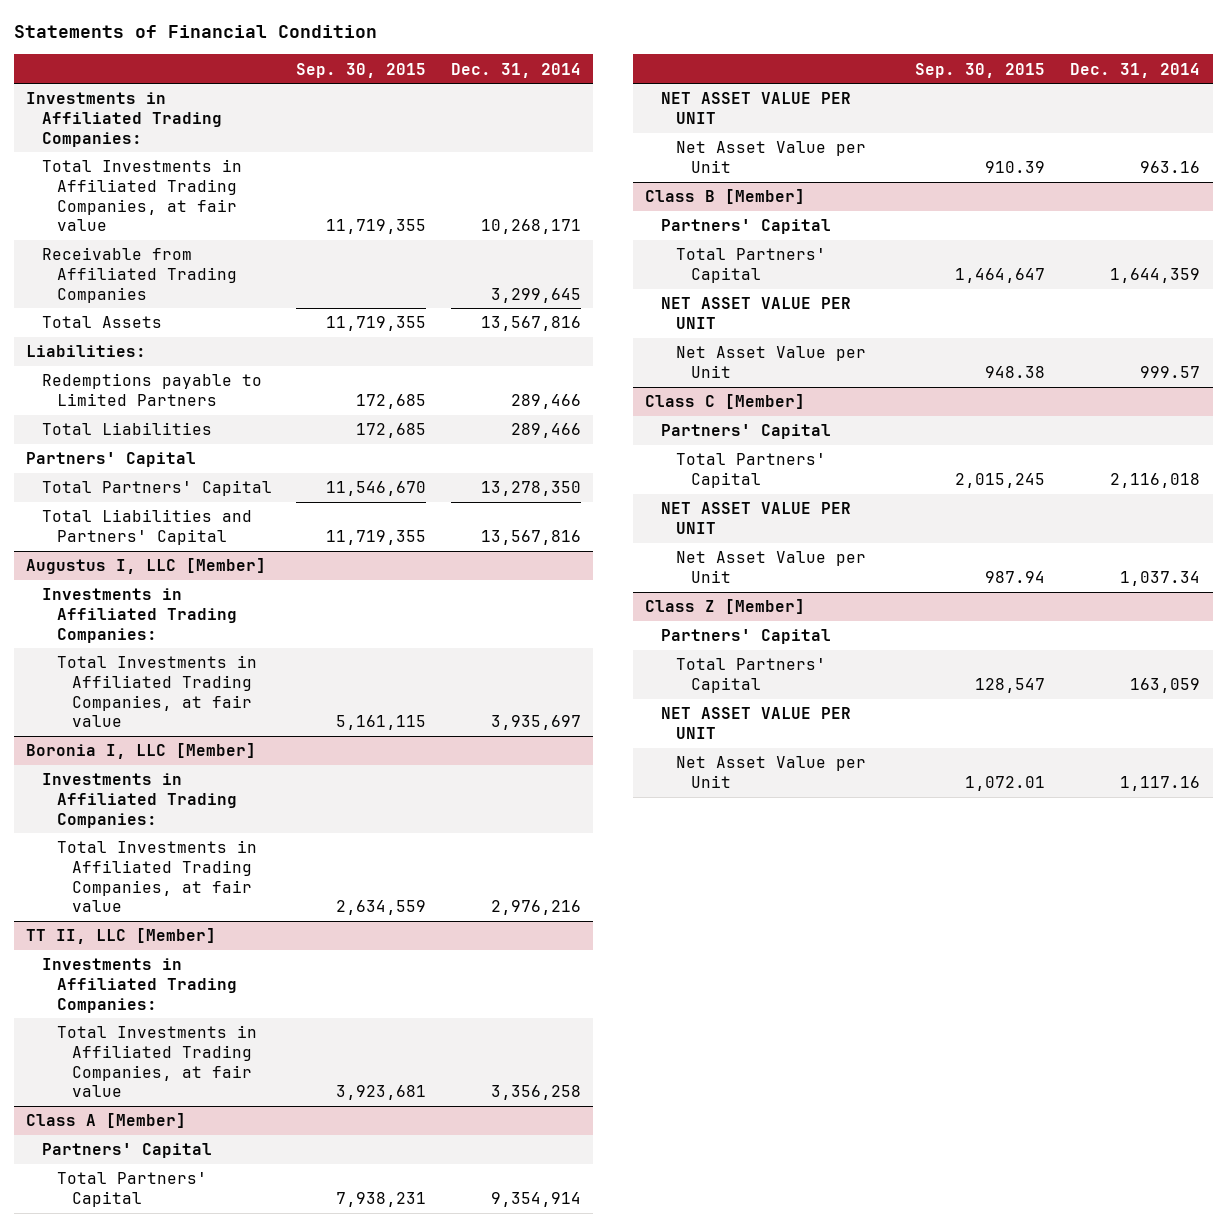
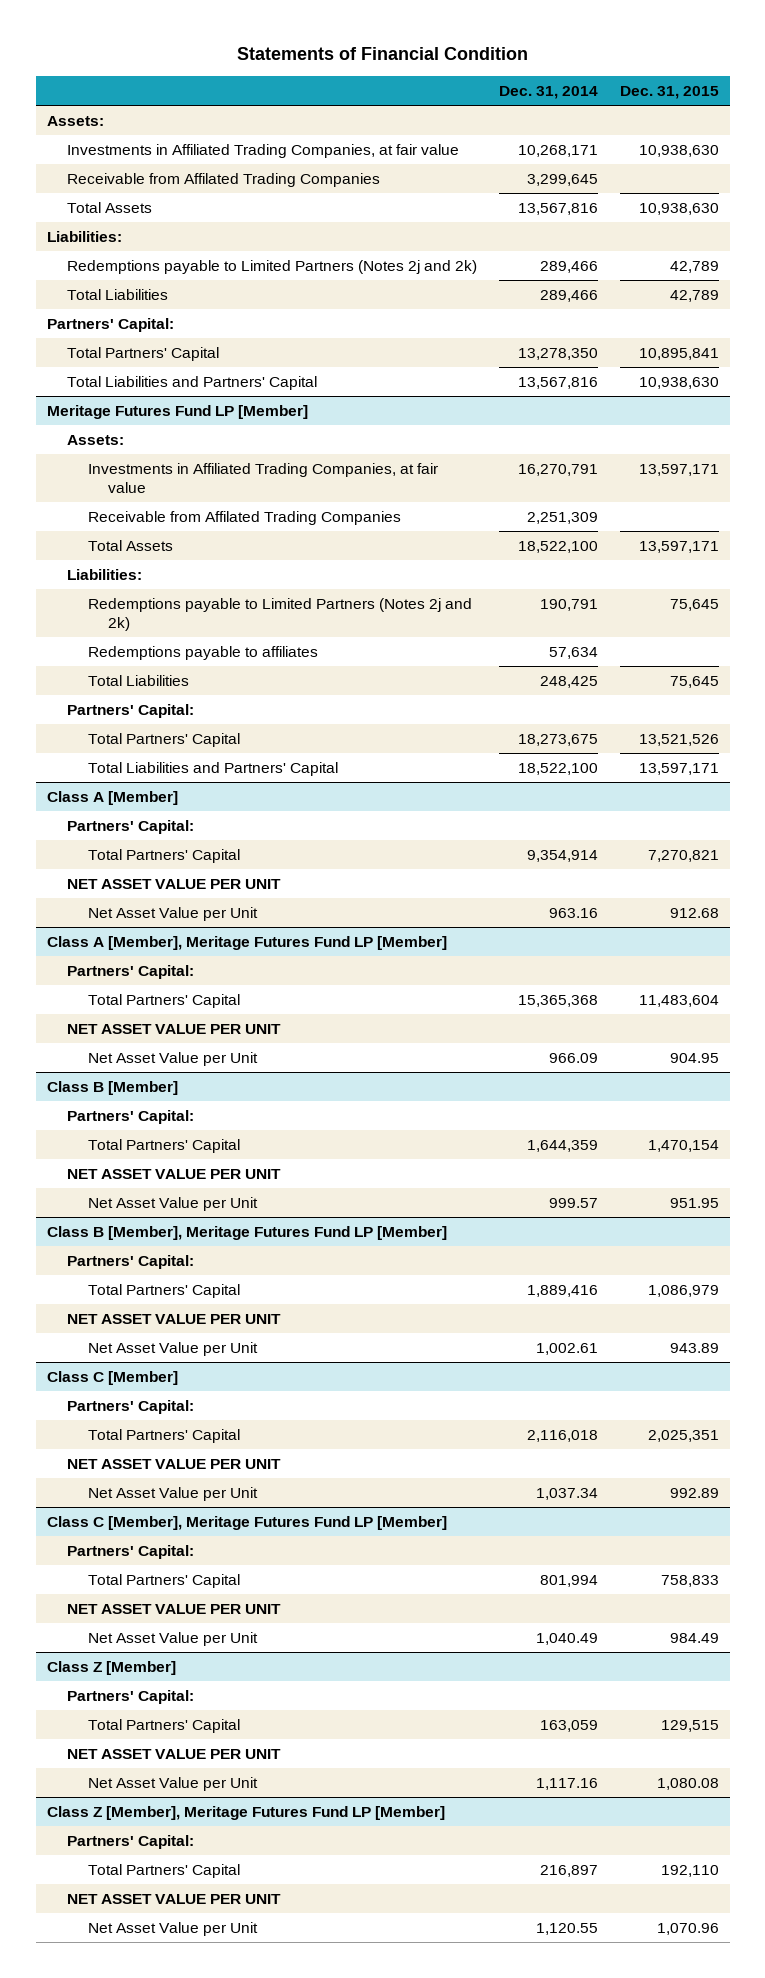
[296,62,427,78] Sep. 30, 2015 -> none
none -> [619,85,719,99] Dec. 31, 2015
[26,92,222,147] Investments in Affiliated Trading Companies: -> none
none -> [46,116,104,127] Assets:
[41,159,242,232] Total Investments in Affiliated Trading Companies, at fair value -> [67,144,460,159] Investments in Affiliated Trading Companies, at fair value
[41,247,237,303] Receivable from Affiliated Trading Companies -> [67,173,381,188] Receivable from Affilated Trading Companies
[41,373,262,406] Redemptions payable to Limited Partners -> [67,260,478,275] Redemptions payable to Limited Partners (Notes 2j and 2k)
[26,452,197,468] Partners' Capital -> [46,318,174,333] Partners' Capital:
[26,558,267,575] Augustus I, LLC [Member] -> none
[41,588,237,643] Investments in Affiliated Trading Companies: -> none
[26,743,257,760] Boronia I, LLC [Member] -> none
[41,773,237,828] Investments in Affiliated Trading Companies: -> none
[56,840,257,913] Total Investments in Affiliated Trading Companies, at fair value -> none
[26,928,217,945] TT II, LLC [Member] -> none
[41,958,237,1013] Investments in Affiliated Trading Companies: -> none
[56,1025,257,1098] Total Investments in Affiliated Trading Companies, at fair value -> none
none -> [46,405,308,420] Meritage Futures Fund LP [Member]
none -> [67,435,125,446] Assets:
[56,655,257,728] Total Investments in Affiliated Trading Companies, at fair value -> [87,463,438,493] Investments in Affiliated Trading Companies, at fair value
[491,715,582,731] 3,935,697 -> [518,464,599,477] 16,270,791
none -> [87,511,401,526] Receivable from Affilated Trading Companies
none -> [87,540,173,552] Total Assets
none -> [67,569,143,581] Liabilities:
none -> [87,598,472,631] Redemptions payable to Limited Partners (Notes 2j and 2k)
none -> [87,646,318,661] Redemptions payable to affiliates
none -> [87,675,189,687] Total Liabilities
none -> [67,704,195,719] Partners' Capital:
none -> [87,733,240,748] Total Partners' Capital
none -> [87,762,338,777] Total Liabilities and Partners' Capital
[41,1143,212,1159] Partners' Capital -> [67,820,195,835] Partners' Capital:
none -> [46,936,447,951] Class A [Member], Meritage Futures Fund LP [Member]
none -> [67,965,195,980] Partners' Capital:
none -> [87,994,240,1009] Total Partners' Capital
none -> [67,1024,282,1035] NET ASSET VALUE PER UNIT
none -> [87,1052,258,1067] Net Asset Value per Unit
[660,219,831,235] Partners' Capital -> [67,1110,195,1125] Partners' Capital:
none -> [46,1226,447,1241] Class B [Member], Meritage Futures Fund LP [Member]
none -> [67,1255,195,1270] Partners' Capital:
none -> [87,1284,240,1299] Total Partners' Capital
none -> [67,1314,282,1325] NET ASSET VALUE PER UNIT
none -> [87,1342,258,1357] Net Asset Value per Unit
[660,424,831,440] Partners' Capital -> [67,1400,195,1415] Partners' Capital:
none -> [46,1516,447,1531] Class C [Member], Meritage Futures Fund LP [Member]
none -> [67,1545,195,1560] Partners' Capital:
none -> [87,1574,240,1589] Total Partners' Capital
none -> [67,1604,282,1615] NET ASSET VALUE PER UNIT
none -> [87,1632,258,1647] Net Asset Value per Unit
[660,629,831,645] Partners' Capital -> [67,1690,195,1705] Partners' Capital:
none -> [46,1806,445,1821] Class Z [Member], Meritage Futures Fund LP [Member]
none -> [67,1835,195,1850] Partners' Capital:
none -> [87,1864,240,1879] Total Partners' Capital
none -> [67,1894,282,1905] NET ASSET VALUE PER UNIT
none -> [87,1922,258,1937] Net Asset Value per Unit

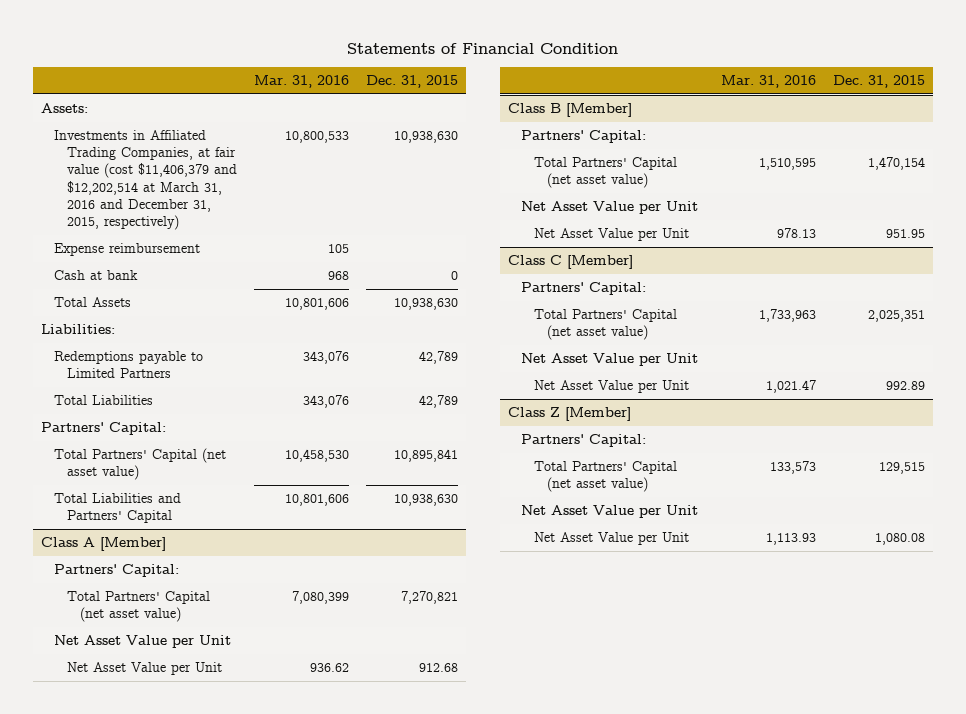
[499,85,599,99] Dec. 31, 2014 -> none
none -> [253,74,349,88] Mar. 31, 2016
[67,173,381,188] Receivable from Affilated Trading Companies -> none
[67,144,460,159] Investments in Affiliated Trading Companies, at fair value -> [54,129,237,231] Investments in Affiliated Trading Companies, at fair value (cost $11,406,379 and $12,202,514 at March 31, 2016 and December 31, 2015, respectively)
none -> [54,242,201,256] Expense reimbursement
none -> [54,269,139,280] Cash at bank
[67,260,478,275] Redemptions payable to Limited Partners (Notes 2j and 2k) -> [54,350,204,379] Redemptions payable to Limited Partners
[67,347,220,362] Total Partners' Capital -> [54,447,227,481] Total Partners' Capital (net asset value)
[46,405,308,420] Meritage Futures Fund LP [Member] -> none
[67,435,125,446] Assets: -> none
[87,463,438,493] Investments in Affiliated Trading Companies, at fair value -> none
[87,511,401,526] Receivable from Affilated Trading Companies -> none
[87,540,173,552] Total Assets -> none
[67,569,143,581] Liabilities: -> none
[87,598,472,631] Redemptions payable to Limited Partners (Notes 2j and 2k) -> none
[87,646,318,661] Redemptions payable to affiliates -> none
[87,675,189,687] Total Liabilities -> none
[67,704,195,719] Partners' Capital: -> none
[87,733,240,748] Total Partners' Capital -> none
[87,762,338,777] Total Liabilities and Partners' Capital -> none
[87,849,240,864] Total Partners' Capital -> [66,590,210,623] Total Partners' Capital (net asset value)
[67,879,282,890] NET ASSET VALUE PER UNIT -> [54,634,232,648] Net Asset Value per Unit
[46,936,447,951] Class A [Member], Meritage Futures Fund LP [Member] -> none
[67,965,195,980] Partners' Capital: -> none
[87,994,240,1009] Total Partners' Capital -> none
[67,1024,282,1035] NET ASSET VALUE PER UNIT -> none
[87,1052,258,1067] Net Asset Value per Unit -> none
[87,1139,240,1154] Total Partners' Capital -> [533,156,677,189] Total Partners' Capital (net asset value)
[67,1169,282,1180] NET ASSET VALUE PER UNIT -> [521,200,699,214] Net Asset Value per Unit
[46,1226,447,1241] Class B [Member], Meritage Futures Fund LP [Member] -> none
[67,1255,195,1270] Partners' Capital: -> none
[87,1284,240,1299] Total Partners' Capital -> none
[67,1314,282,1325] NET ASSET VALUE PER UNIT -> none
[87,1342,258,1357] Net Asset Value per Unit -> none
[87,1429,240,1444] Total Partners' Capital -> [533,308,677,341] Total Partners' Capital (net asset value)
[67,1459,282,1470] NET ASSET VALUE PER UNIT -> [521,352,699,366] Net Asset Value per Unit
[46,1516,447,1531] Class C [Member], Meritage Futures Fund LP [Member] -> none
[67,1545,195,1560] Partners' Capital: -> none
[87,1574,240,1589] Total Partners' Capital -> none
[67,1604,282,1615] NET ASSET VALUE PER UNIT -> none
[87,1632,258,1647] Net Asset Value per Unit -> none
[87,1719,240,1734] Total Partners' Capital -> [533,460,677,493] Total Partners' Capital (net asset value)
[67,1749,282,1760] NET ASSET VALUE PER UNIT -> [521,504,699,518] Net Asset Value per Unit
[46,1806,445,1821] Class Z [Member], Meritage Futures Fund LP [Member] -> none
[67,1835,195,1850] Partners' Capital: -> none
[87,1864,240,1879] Total Partners' Capital -> none
[67,1894,282,1905] NET ASSET VALUE PER UNIT -> none
[87,1922,258,1937] Net Asset Value per Unit -> none

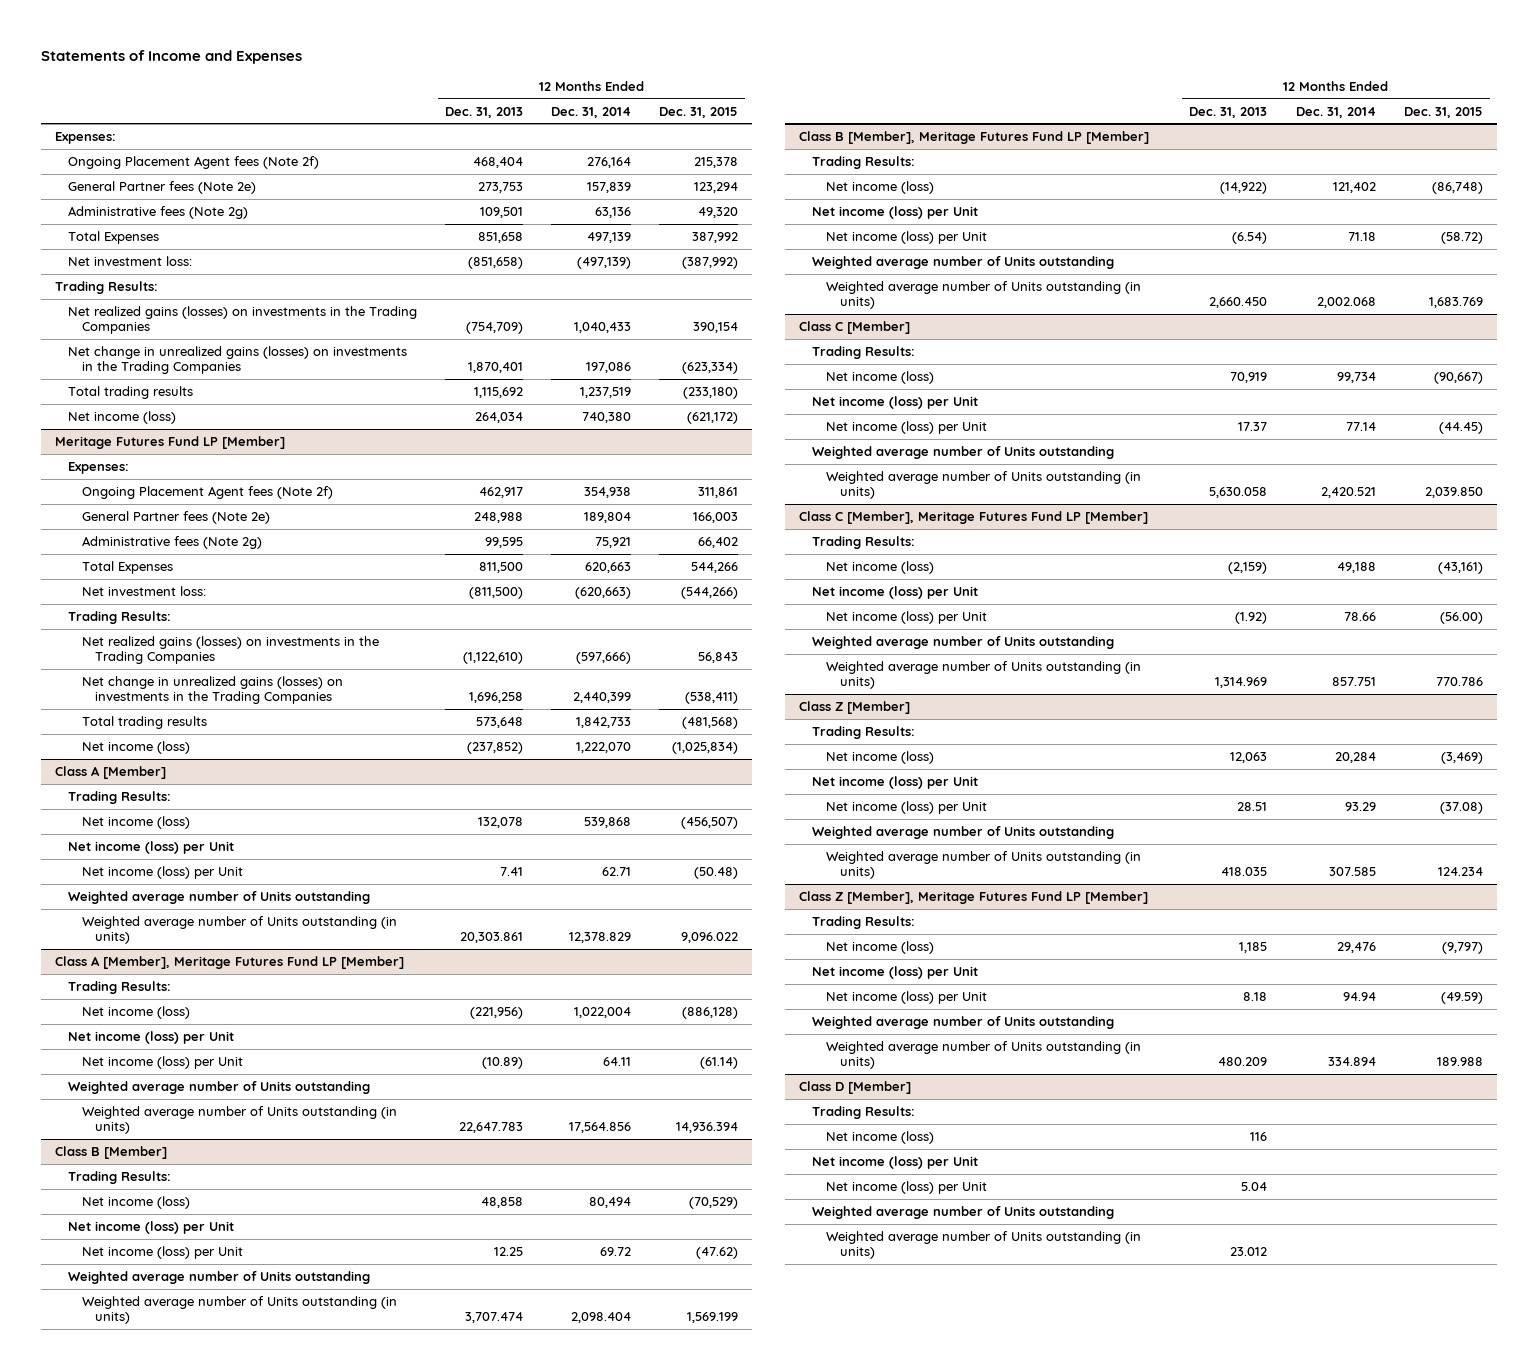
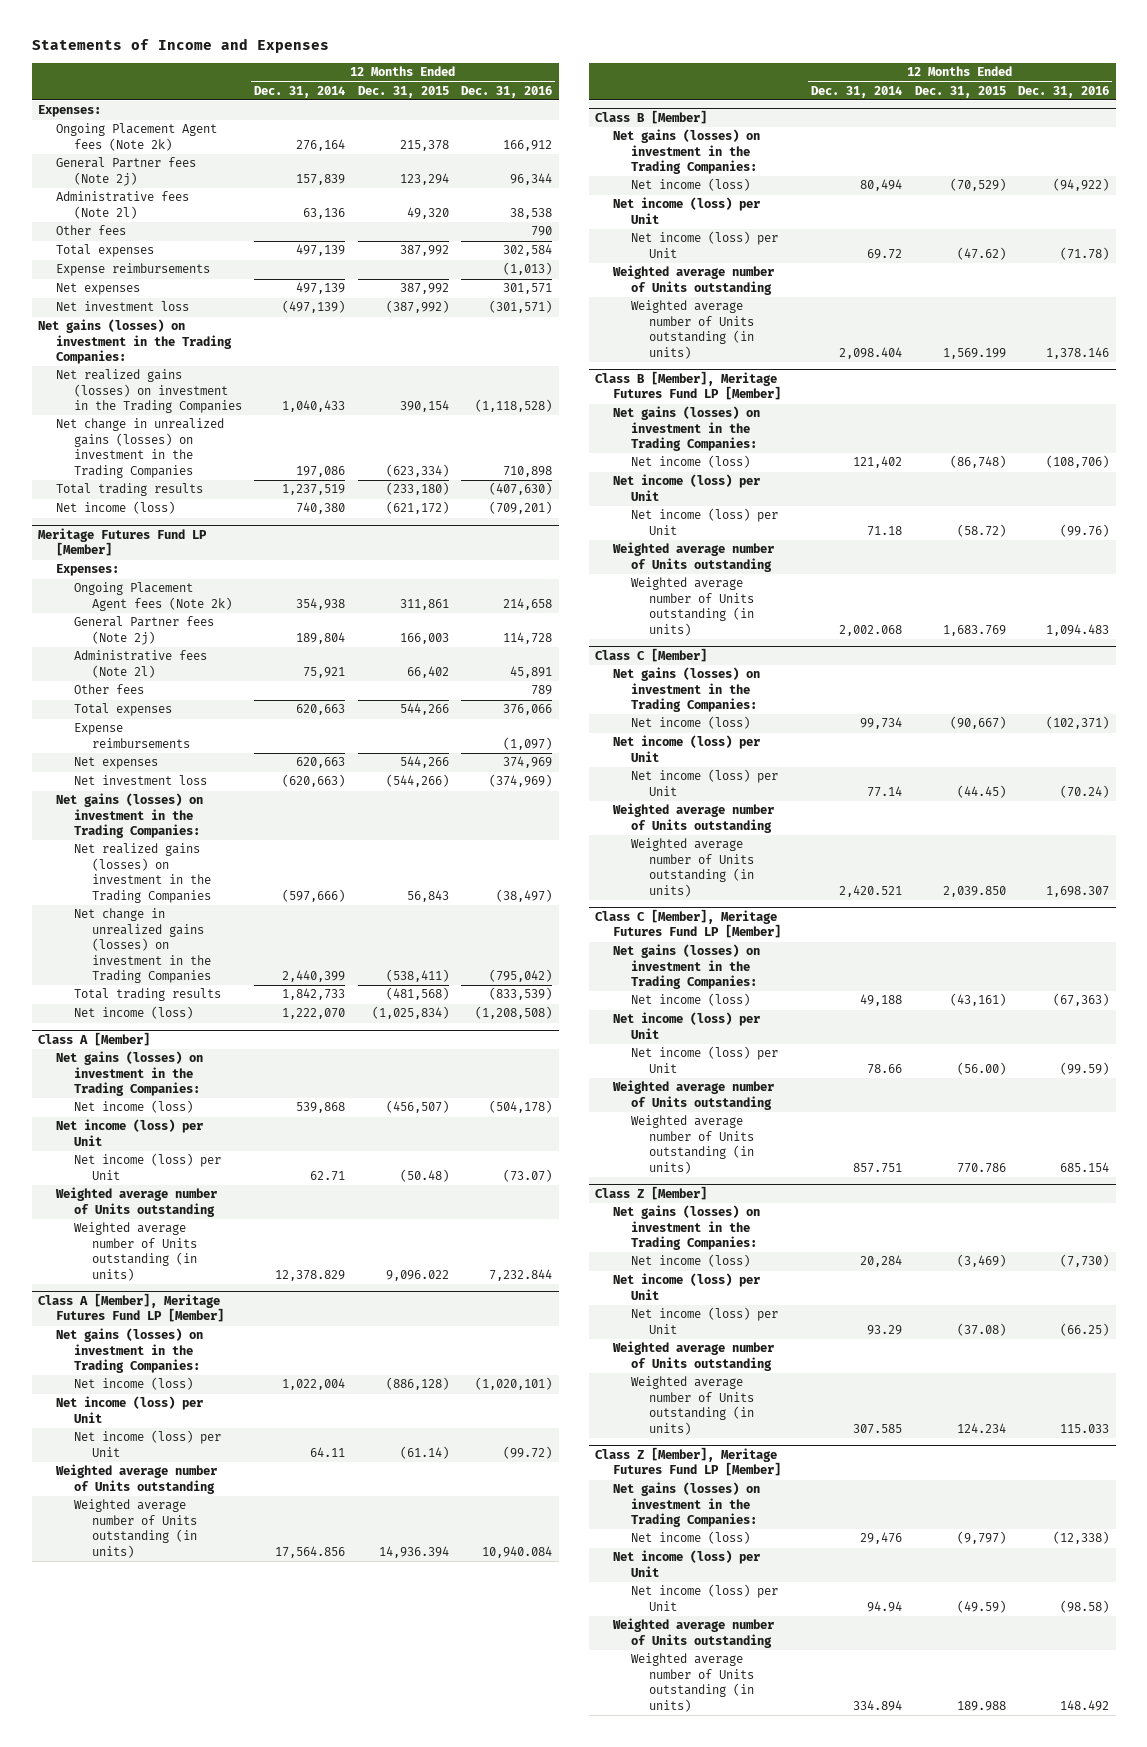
[445,106,524,118] Dec. 31, 2013 -> none
none -> [461,85,553,98] Dec. 31, 2016
[54,280,158,294] Trading Results: -> none
[68,155,320,169] Ongoing Placement Agent fees (Note 2f) -> [55,123,217,151] Ongoing Placement Agent fees (Note 2k)
[68,180,257,194] General Partner fees (Note 2e) -> [55,157,196,186] General Partner fees (Note 2j)
[68,205,249,219] Administrative fees (Note 2g) -> [55,191,189,219] Administrative fees (Note 2l)
none -> [55,225,126,236] Other fees
[68,230,160,244] Total Expenses -> [55,244,154,258] Total expenses
none -> [55,263,210,277] Expense reimbursements
none -> [55,283,140,296] Net expenses
[68,255,193,266] Net investment loss: -> [55,301,189,312] Net investment loss
none -> [37,319,232,365] Net gains (losses) on investment in the Trading Companies:
[68,305,418,335] Net realized gains (losses) on investments in the Trading Companies -> [55,369,242,414] Net realized gains (losses) on investment in the Trading Companies
[68,345,408,375] Net change in unrealized gains (losses) on investments in the Trading Companies -> [55,418,224,478] Net change in unrealized gains (losses) on investment in the Trading Companies
[68,610,172,624] Trading Results: -> none
[81,485,333,499] Ongoing Placement Agent fees (Note 2f) -> [73,582,232,611] Ongoing Placement Agent fees (Note 2k)
[81,510,270,524] General Partner fees (Note 2e) -> [73,616,214,645] General Partner fees (Note 2j)
[81,535,262,549] Administrative fees (Note 2g) -> [73,650,207,678] Administrative fees (Note 2l)
none -> [73,684,144,695] Other fees
[81,560,173,574] Total Expenses -> [73,703,172,717] Total expenses
none -> [73,723,190,748] Expense reimbursements
none -> [73,757,158,770] Net expenses
[81,585,206,596] Net investment loss: -> [73,775,207,786] Net investment loss
none -> [55,793,203,839] Net gains (losses) on investment in the Trading Companies:
[81,635,379,665] Net realized gains (losses) on investments in the Trading Companies -> [73,843,211,903] Net realized gains (losses) on investment in the Trading Companies
[81,675,343,705] Net change in unrealized gains (losses) on investments in the Trading Companies -> [73,908,211,983] Net change in unrealized gains (losses) on investment in the Trading Companies
[68,790,172,804] Trading Results: -> none
none -> [55,1051,203,1097] Net gains (losses) on investment in the Trading Companies:
[68,980,172,994] Trading Results: -> none
none -> [55,1328,203,1374] Net gains (losses) on investment in the Trading Companies:
[68,1170,172,1184] Trading Results: -> none
none -> [612,129,760,175] Net gains (losses) on investment in the Trading Companies:
[812,155,916,169] Trading Results: -> none
none -> [612,406,760,452] Net gains (losses) on investment in the Trading Companies:
[812,345,916,359] Trading Results: -> none
none -> [612,667,760,713] Net gains (losses) on investment in the Trading Companies:
[812,535,916,549] Trading Results: -> none
none -> [612,944,760,990] Net gains (losses) on investment in the Trading Companies:
[812,725,916,739] Trading Results: -> none
none -> [612,1205,760,1251] Net gains (losses) on investment in the Trading Companies:
[812,915,916,929] Trading Results: -> none
none -> [612,1482,760,1528] Net gains (losses) on investment in the Trading Companies:
[798,1080,911,1094] Class D [Member] -> none
[812,1105,916,1119] Trading Results: -> none
[826,1130,935,1144] Net income (loss) -> none
[812,1155,979,1169] Net income (loss) per Unit -> none
[826,1180,988,1194] Net income (loss) per Unit -> none
[812,1205,1115,1219] Weighted average number of Units outstanding -> none
[826,1230,1142,1260] Weighted average number of Units outstanding (in units) -> none

